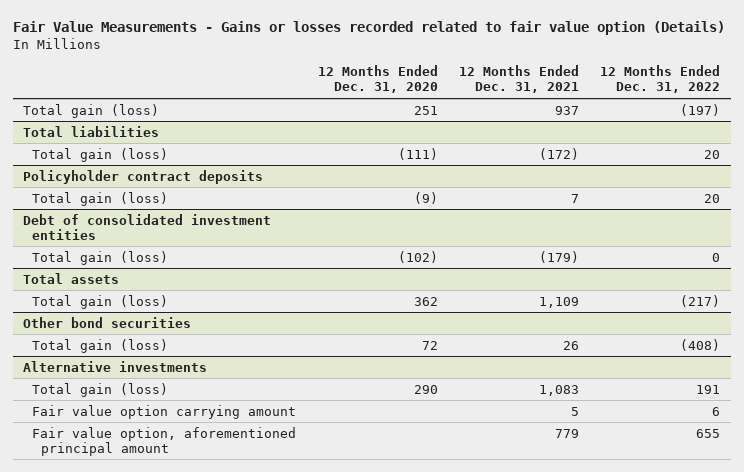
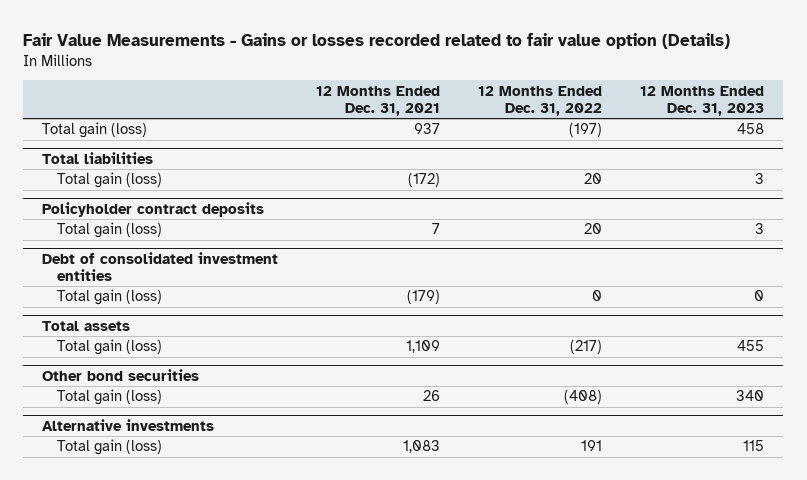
[317,65,438,94] 12 Months Ended Dec. 31, 2020 -> none
none -> [640,85,765,116] 12 Months Ended Dec. 31, 2023
[32,404,297,419] Fair value option carrying amount -> none
[32,426,297,456] Fair value option, aforementioned principal amount -> none

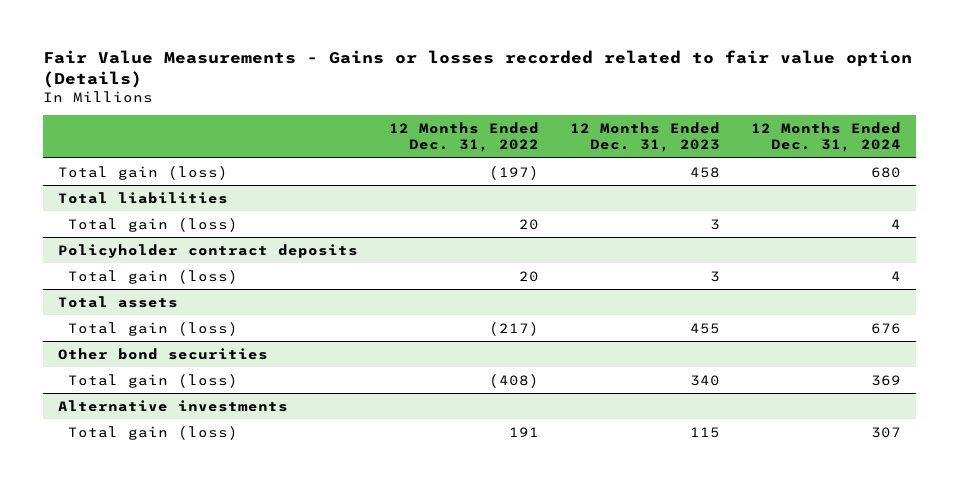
[316,85,441,116] 12 Months Ended Dec. 31, 2021 -> none
none -> [750,121,901,153] 12 Months Ended Dec. 31, 2024
[42,251,279,281] Debt of consolidated investment entities -> none
[56,289,162,306] Total gain (loss) -> none

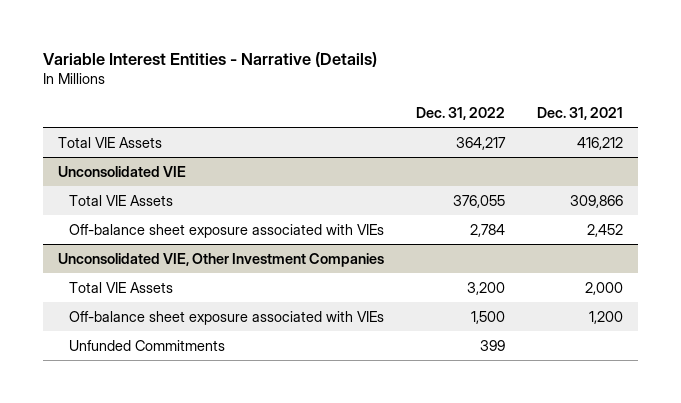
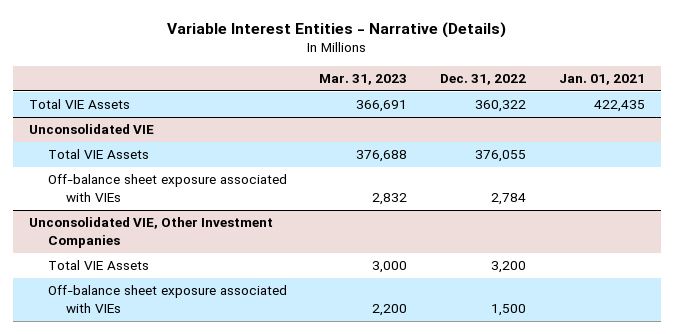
[536,107,623,121] Dec. 31, 2021 -> none
none -> [319,74,408,86] Mar. 31, 2023
none -> [558,74,645,86] Jan. 01, 2021
[455,136,506,150] 364,217 -> [475,100,527,113] 360,322
[69,339,226,351] Unfunded Commitments -> none

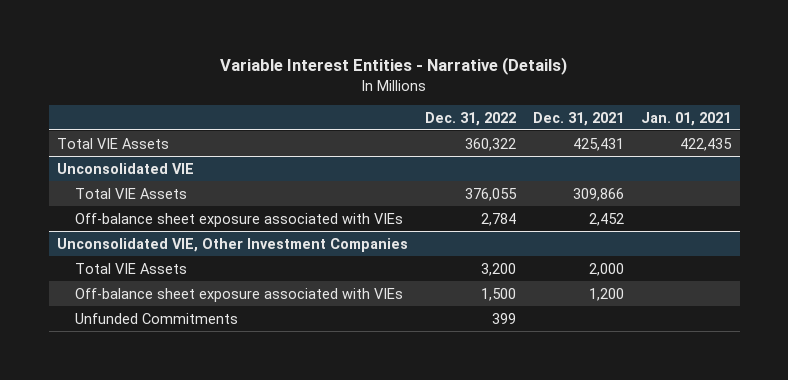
[319,74,408,86] Mar. 31, 2023 -> none
none -> [533,111,625,126] Dec. 31, 2021
none -> [75,312,239,324] Unfunded Commitments

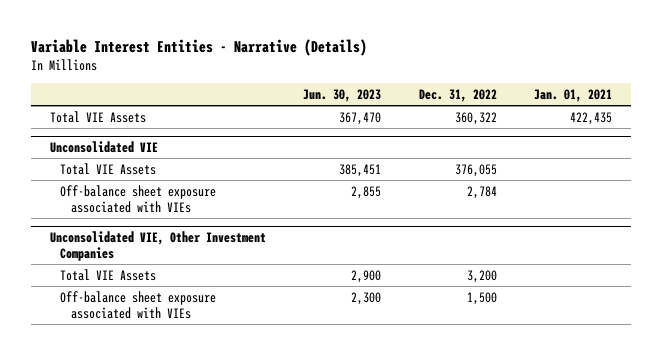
[533,111,625,126] Dec. 31, 2021 -> none
none -> [303,88,382,102] Jun. 30, 2023
[75,312,239,324] Unfunded Commitments -> none

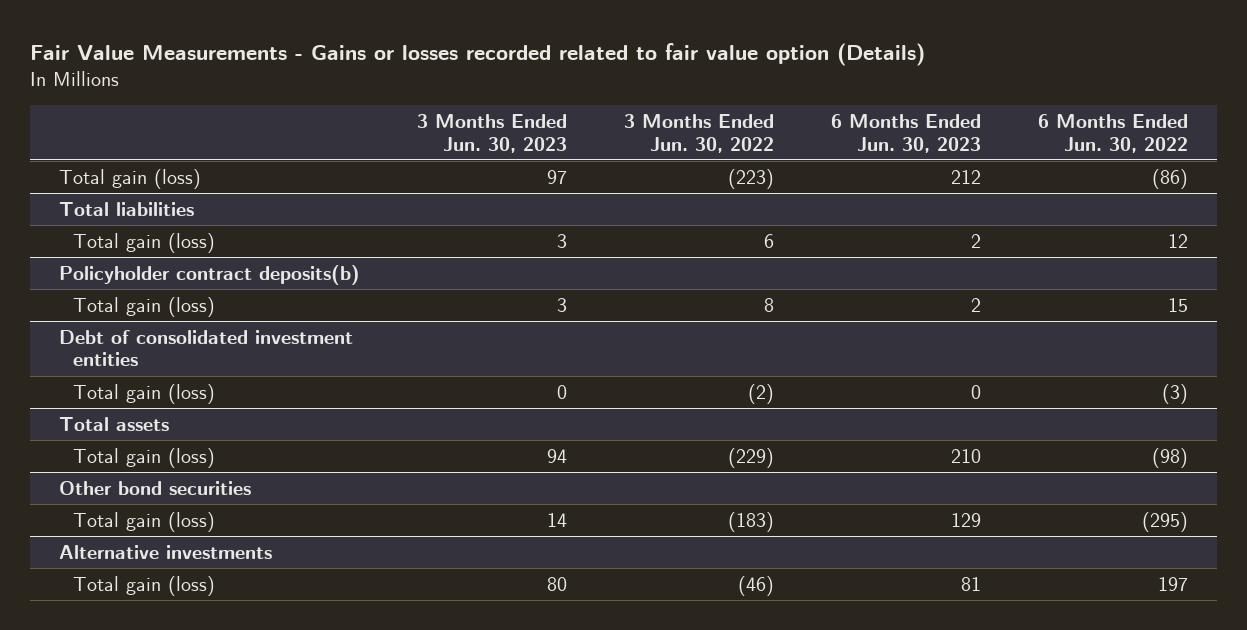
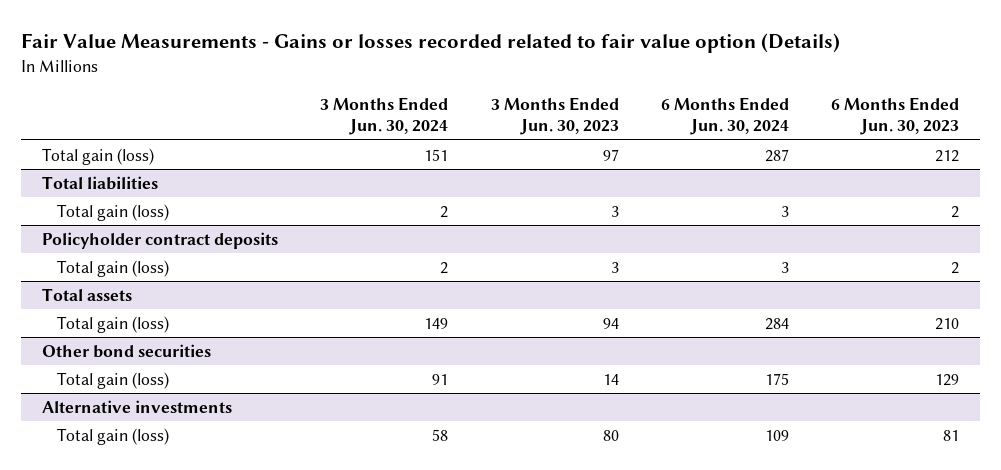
[623,113,774,153] 3 Months Ended Jun. 30, 2022 -> none
[1037,113,1188,153] 6 Months Ended Jun. 30, 2022 -> none
none -> [320,96,449,136] 3 Months Ended Jun. 30, 2024
none -> [660,96,789,136] 6 Months Ended Jun. 30, 2024
[58,264,360,285] Policyholder contract deposits(b) -> [42,231,279,249] Policyholder contract deposits
[58,329,353,367] Debt of consolidated investment entities -> none
[73,383,216,404] Total gain (loss) -> none

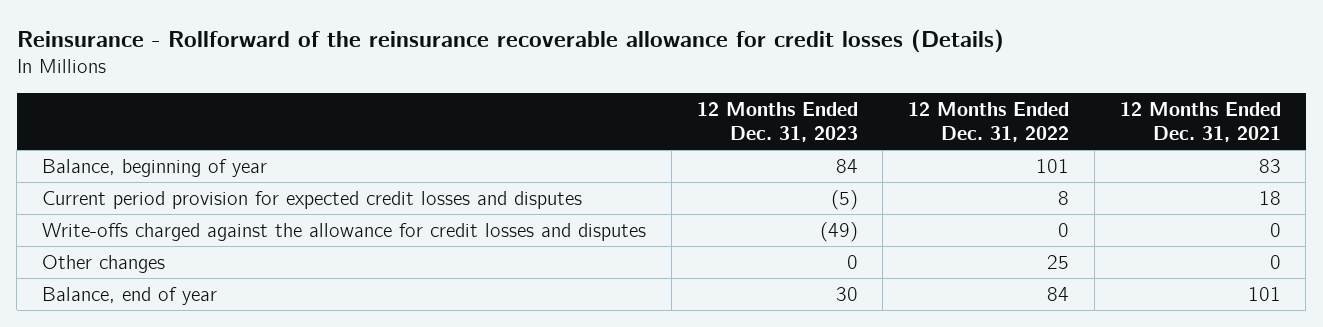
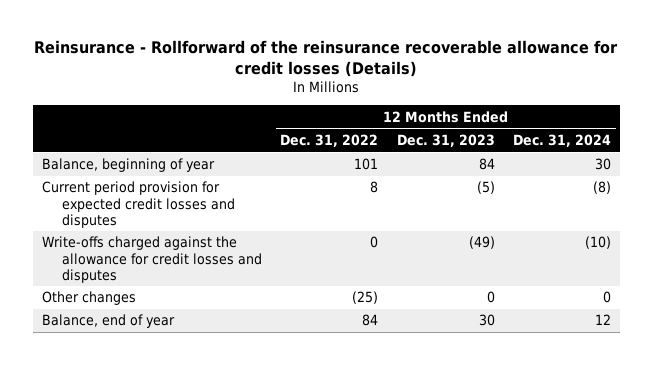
[1119,101,1281,143] 12 Months Ended Dec. 31, 2021 -> none
none -> [513,134,612,148] Dec. 31, 2024
[1047,254,1070,269] 25 -> [352,291,379,305] (25)

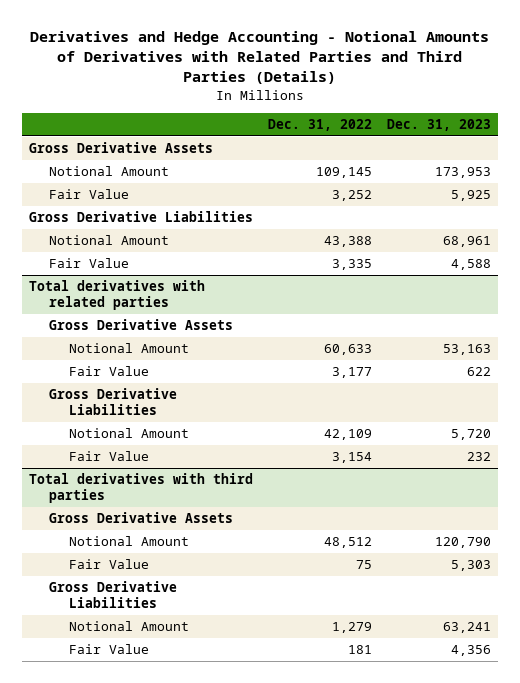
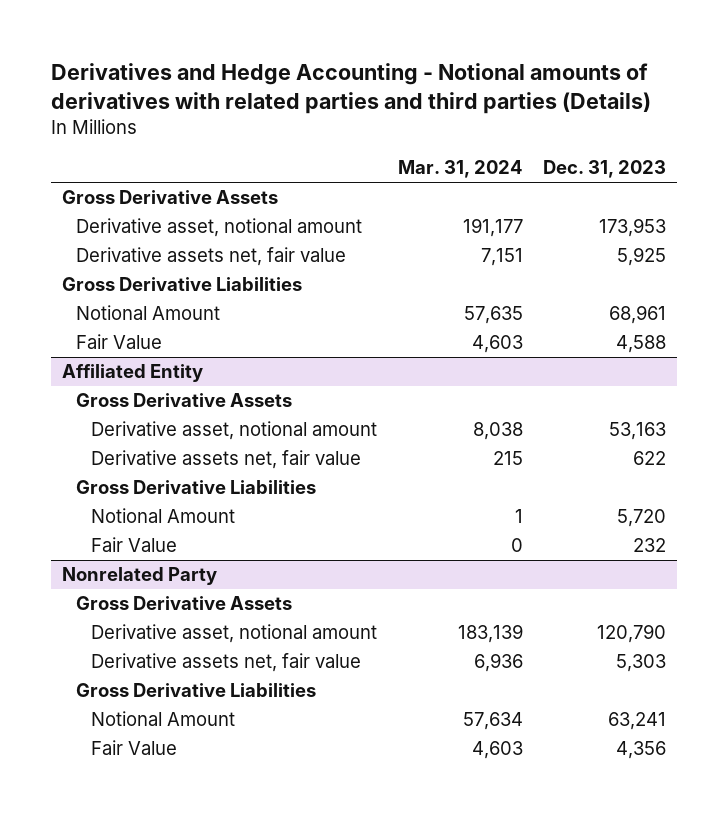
[29,30,489,85] Derivatives and Hedge Accounting - Notional Amounts of Derivatives with Related Parties and Third Parties (Details) -> [51,63,652,115] Derivatives and Hedge Accounting - Notional amounts of derivatives with related parties and third parties (Details)
[267,119,372,132] Dec. 31, 2022 -> none
none -> [397,160,523,179] Mar. 31, 2024
[49,166,170,177] Notional Amount -> [76,218,363,238] Derivative asset, notional amount
[49,189,130,200] Fair Value -> [76,247,347,267] Derivative assets net, fair value
[28,280,205,311] Total derivatives with related parties -> [61,364,203,383] Affiliated Entity
[69,343,190,354] Notional Amount -> [90,421,377,441] Derivative asset, notional amount
[69,366,150,377] Fair Value -> [90,450,361,470] Derivative assets net, fair value
[28,473,253,504] Total derivatives with third parties -> none
none -> [61,567,217,586] Nonrelated Party
[69,536,190,547] Notional Amount -> [90,624,377,644] Derivative asset, notional amount
[69,559,150,570] Fair Value -> [90,653,361,673] Derivative assets net, fair value

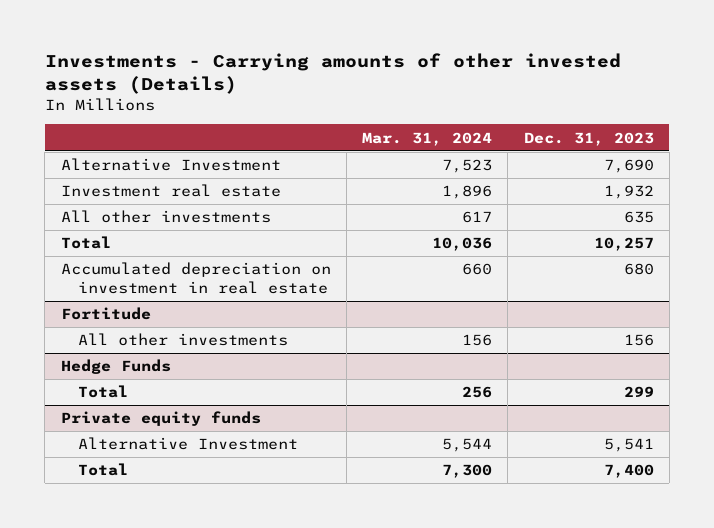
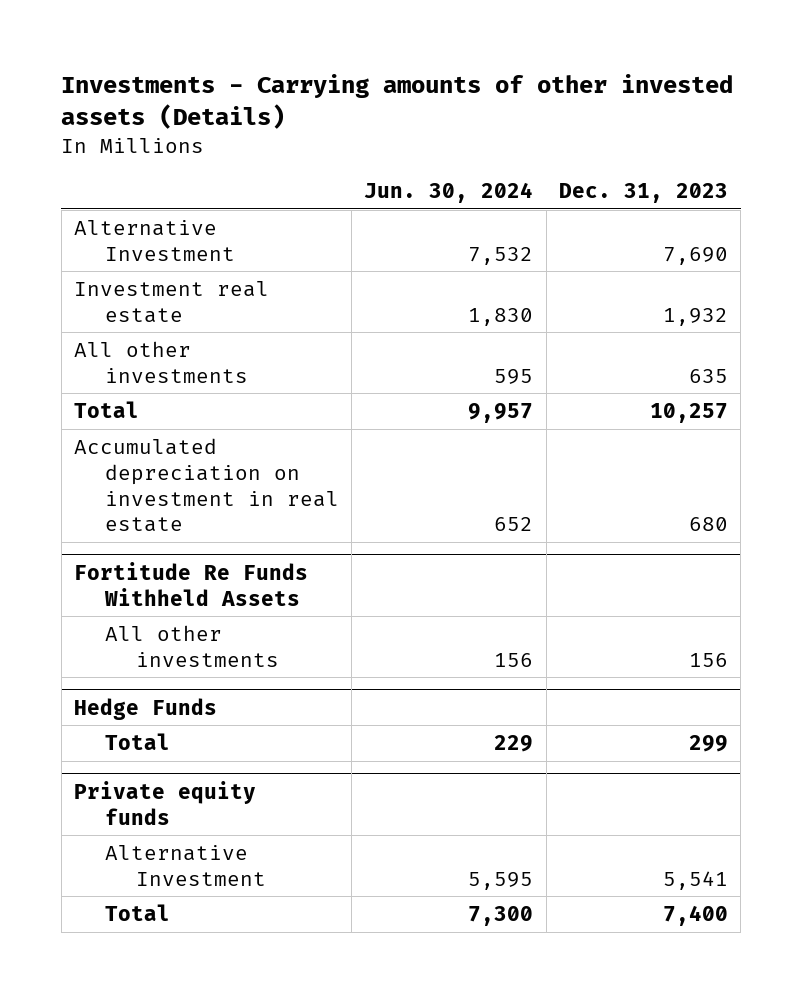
[362,131,493,146] Mar. 31, 2024 -> none
none -> [364,182,534,204] Jun. 30, 2024
[60,307,151,321] Fortitude -> [73,561,308,606] Fortitude Re Funds Withheld Assets

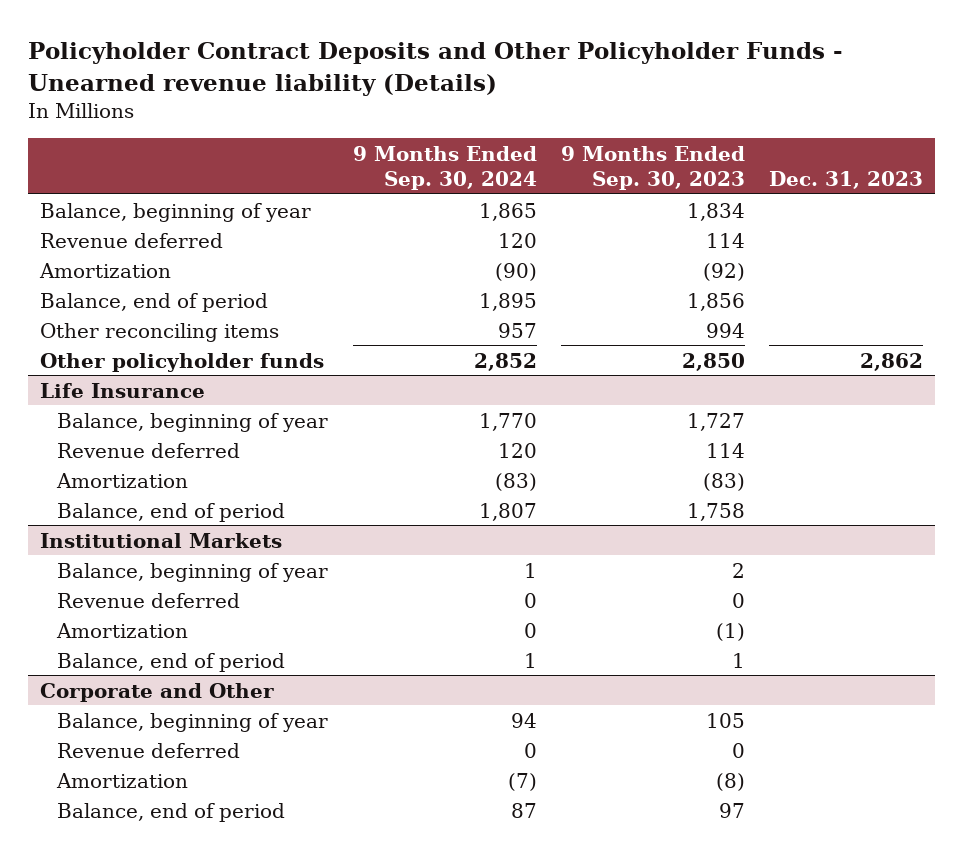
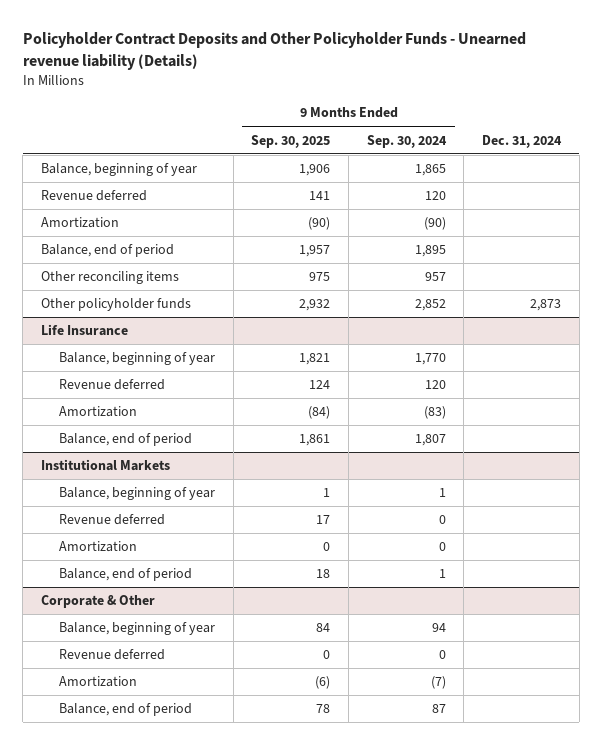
[560,145,745,190] 9 Months Ended Sep. 30, 2023 -> none
[768,170,923,189] Dec. 31, 2023 -> none
none -> [251,134,331,148] Sep. 30, 2025
none -> [482,134,563,148] Dec. 31, 2024
[40,682,275,702] Corporate and Other -> [40,595,155,609] Corporate & Other

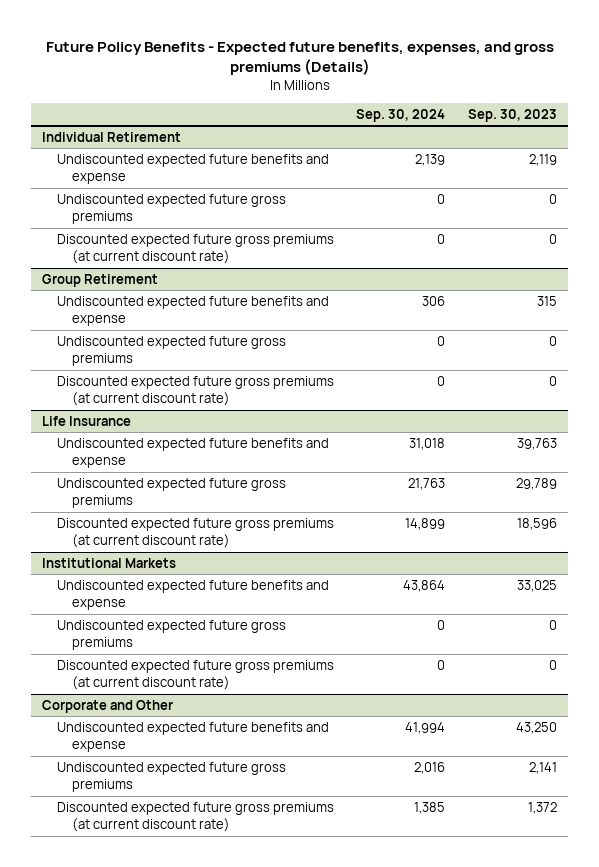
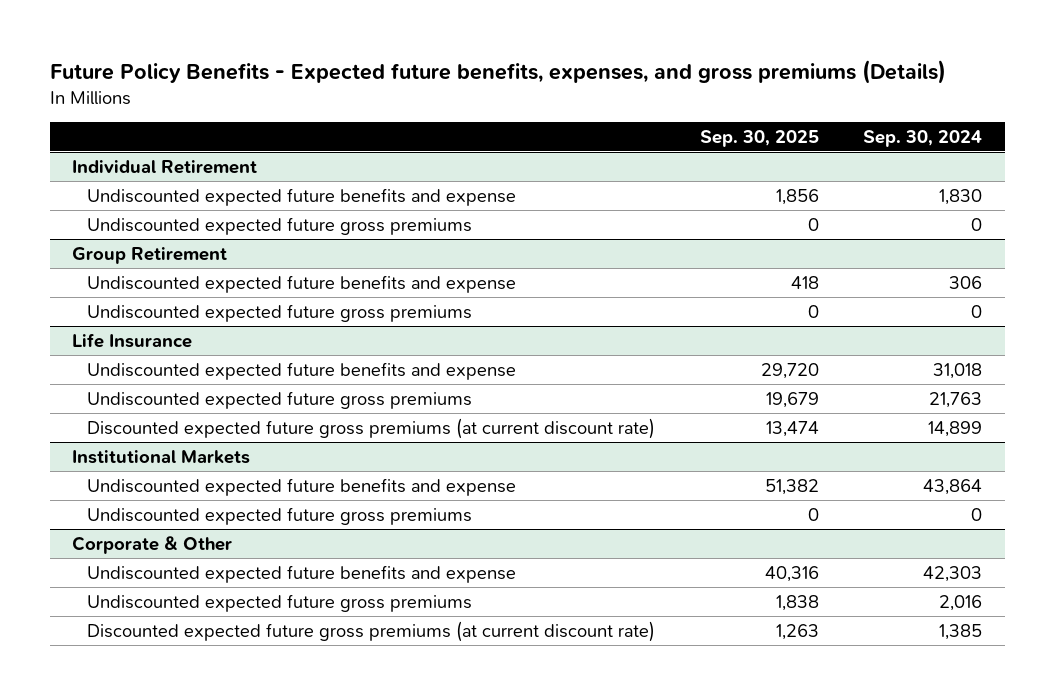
[467,109,557,123] Sep. 30, 2023 -> none
none -> [699,129,819,147] Sep. 30, 2025
[415,154,446,167] 2,139 -> [939,188,983,205] 1,830
[57,234,335,265] Discounted expected future gross premiums (at current discount rate) -> none
[57,376,335,407] Discounted expected future gross premiums (at current discount rate) -> none
[57,660,335,691] Discounted expected future gross premiums (at current discount rate) -> none
[42,700,174,714] Corporate and Other -> [72,535,233,554] Corporate & Other
[405,722,446,735] 41,994 -> [923,565,983,582] 42,303

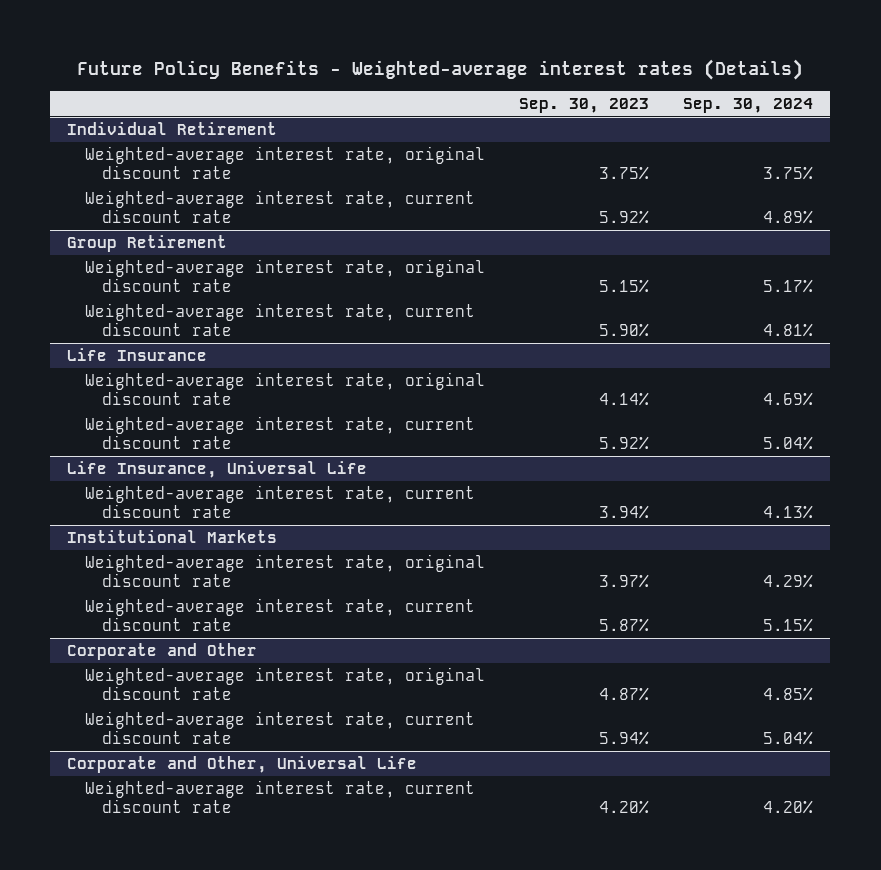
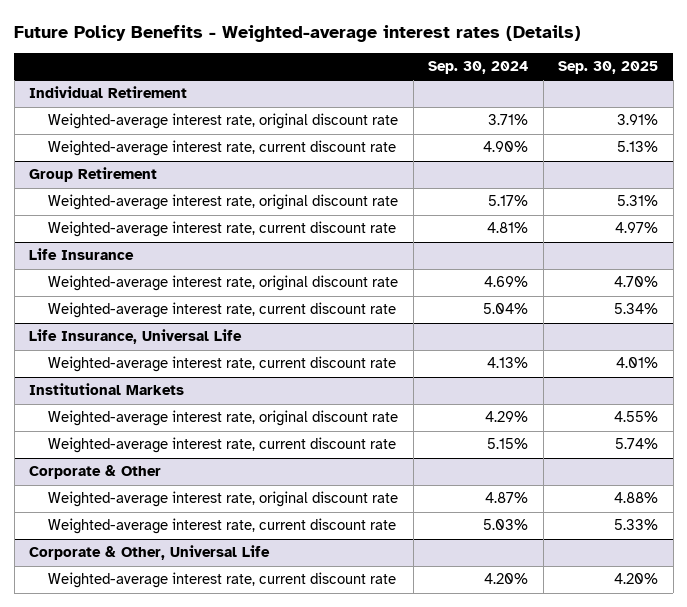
[519,97,650,113] Sep. 30, 2023 -> none
none -> [558,61,659,75] Sep. 30, 2025
[763,165,814,180] 3.75% -> [488,114,529,126] 3.71%
[763,209,814,224] 4.89% -> [483,141,529,153] 4.90%
[67,643,258,661] Corporate and Other -> [29,465,162,480] Corporate & Other
[763,686,814,701] 4.85% -> [485,492,529,504] 4.87%
[763,730,814,745] 5.04% -> [483,519,529,531] 5.03%
[67,756,418,774] Corporate and Other, Universal Life -> [29,545,271,561] Corporate & Other, Universal Life

